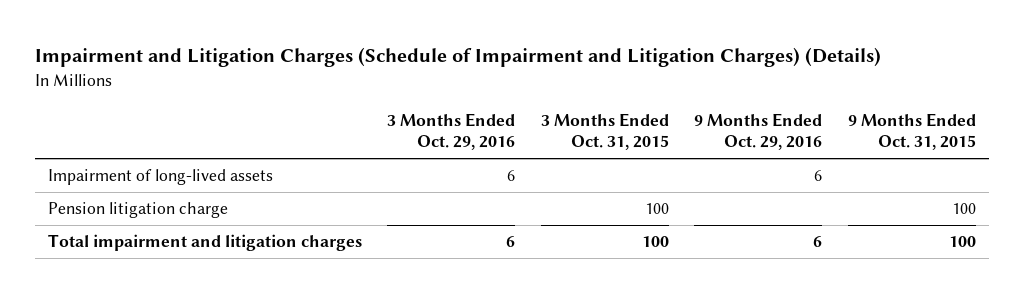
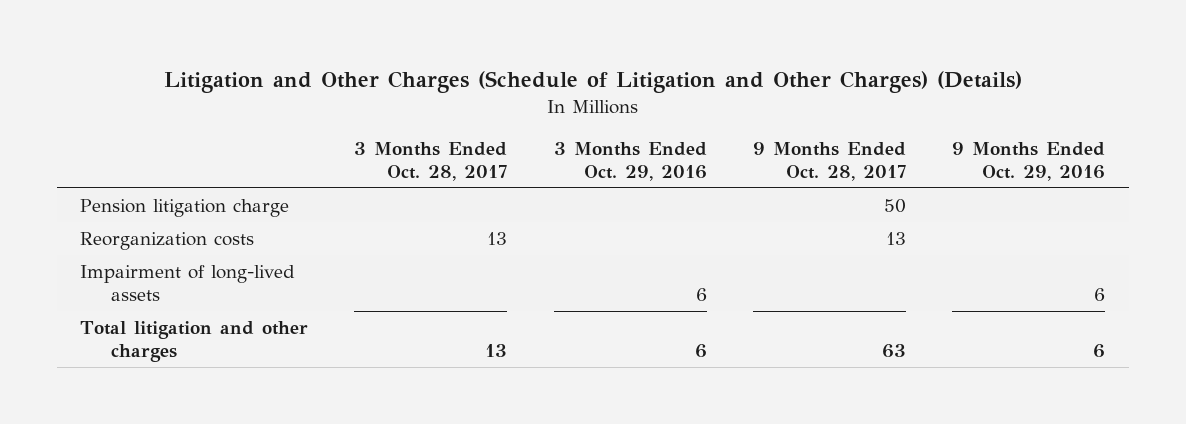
[35,47,882,68] Impairment and Litigation Charges (Schedule of Impairment and Litigation Charges) (Details) -> [163,70,1022,93] Litigation and Other Charges (Schedule of Litigation and Other Charges) (Details)
[540,113,669,151] 3 Months Ended Oct. 31, 2015 -> none
[847,113,976,151] 9 Months Ended Oct. 31, 2015 -> none
none -> [354,141,508,181] 3 Months Ended Oct. 28, 2017
none -> [753,141,907,181] 9 Months Ended Oct. 28, 2017
none -> [80,231,255,250] Reorganization costs
[47,169,273,186] Impairment of long-lived assets -> [80,264,296,302] Impairment of long-lived assets
[47,234,362,252] Total impairment and litigation charges -> [80,320,309,363] Total litigation and other charges

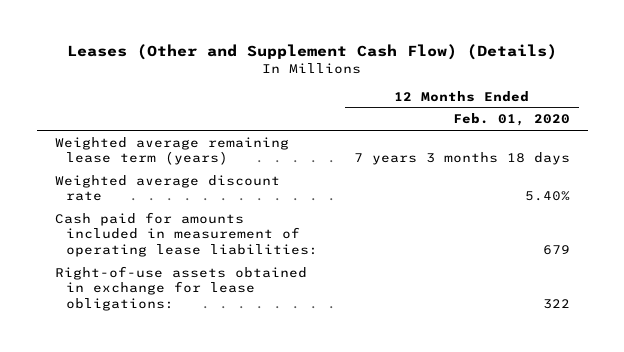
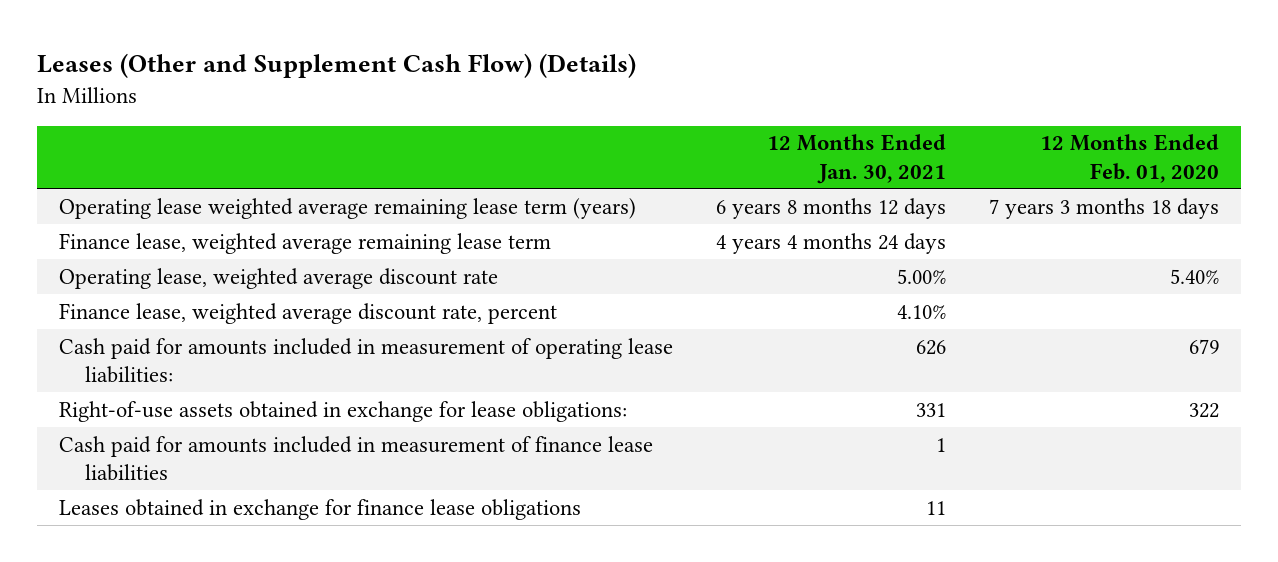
none -> [766,134,946,184] 12 Months Ended Jan. 30, 2021
[54,136,289,166] Weighted average remaining lease term (years) -> [58,197,636,219] Operating lease weighted average remaining lease term (years)
none -> [58,232,551,254] Finance lease, weighted average remaining lease term
[54,174,280,202] Weighted average discount rate -> [58,267,498,289] Operating lease, weighted average discount rate
none -> [58,302,557,324] Finance lease, weighted average discount rate, percent
none -> [58,435,653,481] Cash paid for amounts included in measurement of finance lease liabilities
none -> [58,498,581,520] Leases obtained in exchange for finance lease obligations

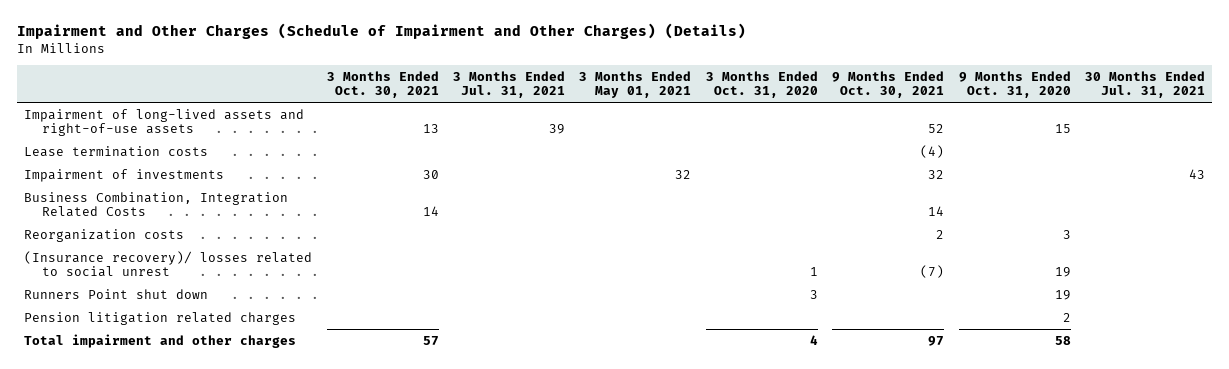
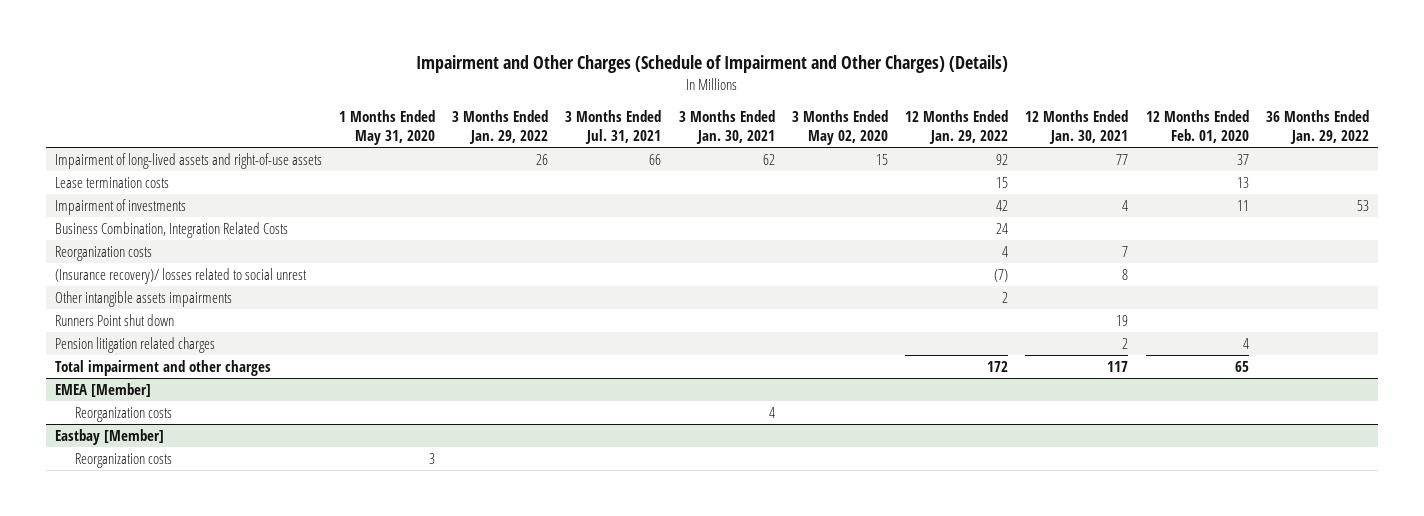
[326,70,439,99] 3 Months Ended Oct. 30, 2021 -> none
[579,70,692,99] 3 Months Ended May 01, 2021 -> none
[705,70,818,99] 3 Months Ended Oct. 31, 2020 -> none
[832,70,945,99] 9 Months Ended Oct. 30, 2021 -> none
[958,70,1071,99] 9 Months Ended Oct. 31, 2020 -> none
[1084,70,1205,99] 30 Months Ended Jul. 31, 2021 -> none
none -> [338,109,435,145] 1 Months Ended May 31, 2020
none -> [452,109,549,144] 3 Months Ended Jan. 29, 2022
none -> [678,109,775,144] 3 Months Ended Jan. 30, 2021
none -> [791,109,888,145] 3 Months Ended May 02, 2020
none -> [905,109,1009,144] 12 Months Ended Jan. 29, 2022
none -> [1025,109,1129,144] 12 Months Ended Jan. 30, 2021
none -> [1145,109,1249,143] 12 Months Ended Feb. 01, 2020
none -> [1265,109,1369,144] 36 Months Ended Jan. 29, 2022
[549,124,566,135] 39 -> [649,154,662,166] 66
none -> [54,291,232,308] Other intangible assets impairments
none -> [54,383,151,398] EMEA [Member]
none -> [75,407,173,423] Reorganization costs
none -> [54,429,164,446] Eastbay [Member]
none -> [75,453,173,469] Reorganization costs

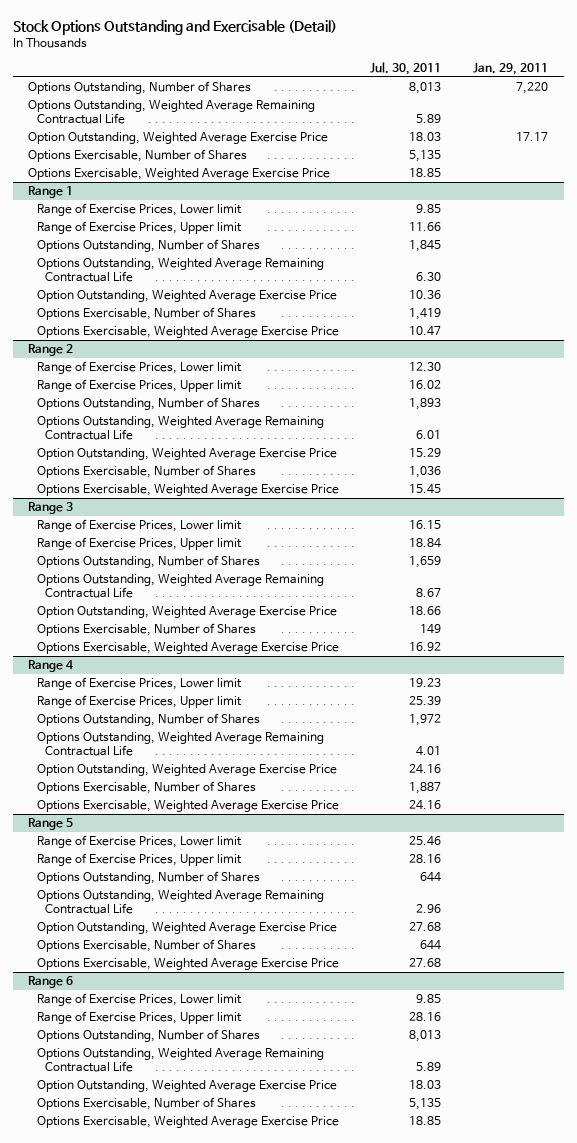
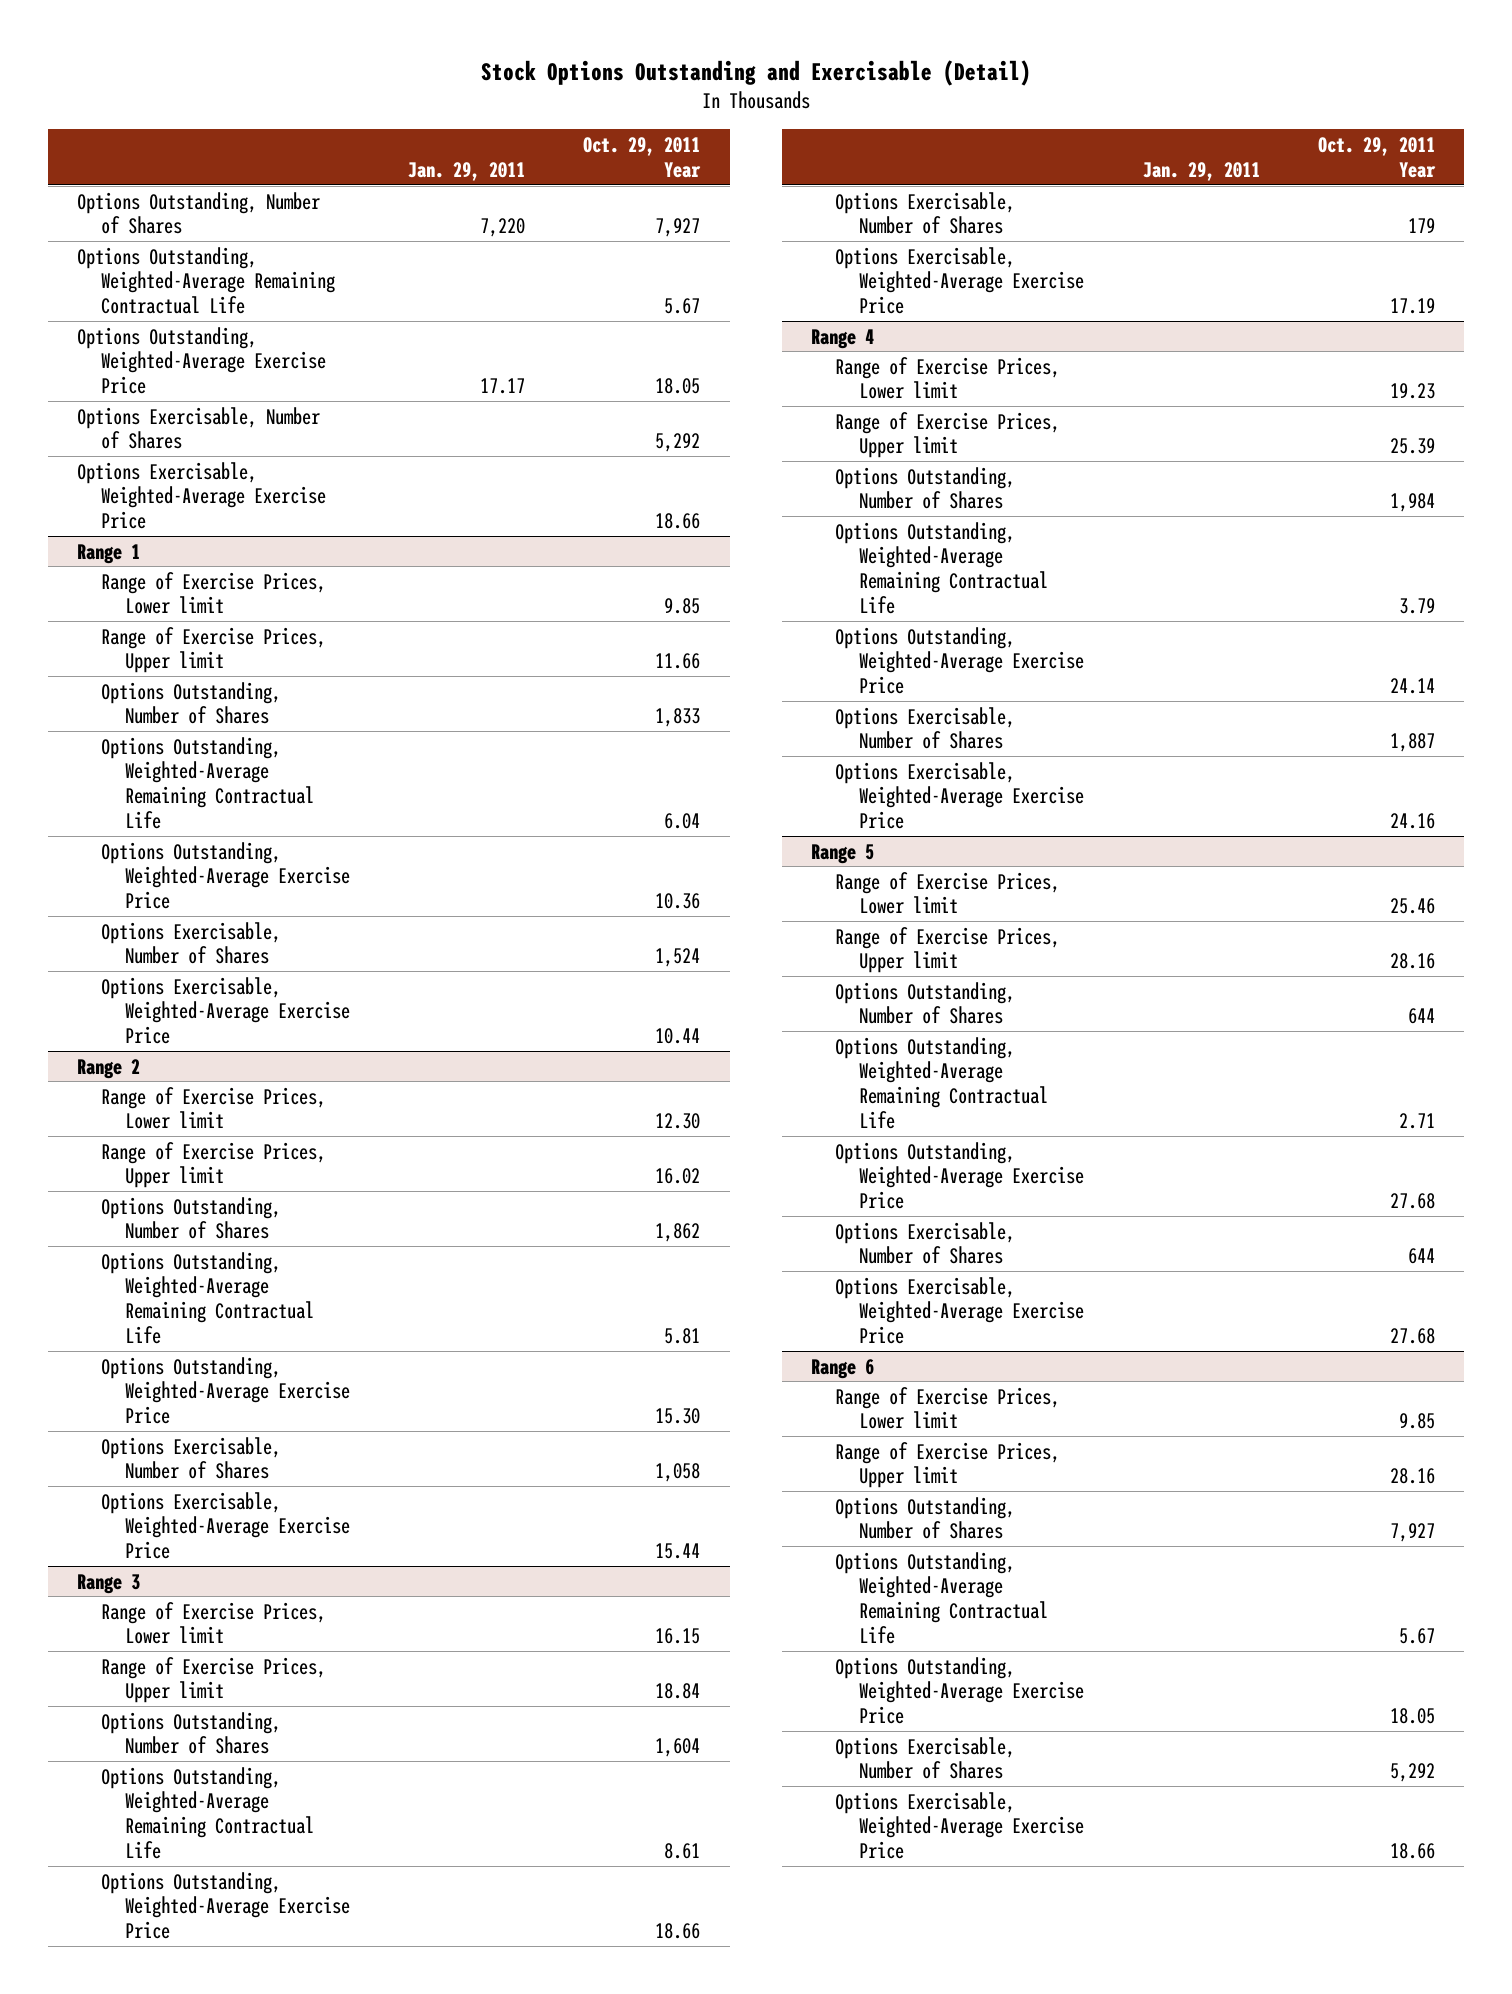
[370,61,442,75] Jul. 30, 2011 -> none
none -> [583,137,702,178] Oct. 29, 2011 Year
[28,100,316,124] Options Outstanding, Weighted Average Remaining Contractual Life -> [76,246,335,315] Options Outstanding, Weighted-Average Remaining Contractual Life
[28,132,329,145] Option Outstanding, Weighted Average Exercise Price -> [76,326,326,395] Options Outstanding, Weighted-Average Exercise Price
[28,168,331,181] Options Exercisable, Weighted Average Exercise Price -> [76,461,326,530] Options Exercisable, Weighted-Average Exercise Price
[36,258,324,282] Options Outstanding, Weighted Average Remaining Contractual Life -> [100,736,315,830] Options Outstanding, Weighted-Average Remaining Contractual Life
[36,290,337,303] Option Outstanding, Weighted Average Exercise Price -> [100,841,351,910] Options Outstanding, Weighted-Average Exercise Price
[36,326,339,339] Options Exercisable, Weighted Average Exercise Price -> [100,976,351,1045] Options Exercisable, Weighted-Average Exercise Price
[36,416,324,440] Options Outstanding, Weighted Average Remaining Contractual Life -> [100,1251,315,1345] Options Outstanding, Weighted-Average Remaining Contractual Life
[36,448,337,461] Option Outstanding, Weighted Average Exercise Price -> [100,1356,351,1425] Options Outstanding, Weighted-Average Exercise Price
[36,484,339,497] Options Exercisable, Weighted Average Exercise Price -> [100,1491,351,1560] Options Exercisable, Weighted-Average Exercise Price
[36,574,324,598] Options Outstanding, Weighted Average Remaining Contractual Life -> [100,1766,315,1860] Options Outstanding, Weighted-Average Remaining Contractual Life
[36,606,337,619] Option Outstanding, Weighted Average Exercise Price -> [100,1871,351,1940] Options Outstanding, Weighted-Average Exercise Price
[36,642,339,655] Options Exercisable, Weighted Average Exercise Price -> [835,246,1085,315] Options Exercisable, Weighted-Average Exercise Price
[36,732,324,756] Options Outstanding, Weighted Average Remaining Contractual Life -> [835,521,1049,615] Options Outstanding, Weighted-Average Remaining Contractual Life
[36,764,337,777] Option Outstanding, Weighted Average Exercise Price -> [835,626,1085,695] Options Outstanding, Weighted-Average Exercise Price
[36,800,339,813] Options Exercisable, Weighted Average Exercise Price -> [835,761,1085,830] Options Exercisable, Weighted-Average Exercise Price
[36,890,324,914] Options Outstanding, Weighted Average Remaining Contractual Life -> [835,1036,1049,1130] Options Outstanding, Weighted-Average Remaining Contractual Life
[36,922,337,935] Option Outstanding, Weighted Average Exercise Price -> [835,1141,1085,1210] Options Outstanding, Weighted-Average Exercise Price
[36,958,339,971] Options Exercisable, Weighted Average Exercise Price -> [835,1276,1085,1345] Options Exercisable, Weighted-Average Exercise Price
[36,1048,324,1072] Options Outstanding, Weighted Average Remaining Contractual Life -> [835,1551,1049,1645] Options Outstanding, Weighted-Average Remaining Contractual Life
[36,1080,337,1093] Option Outstanding, Weighted Average Exercise Price -> [835,1656,1085,1725] Options Outstanding, Weighted-Average Exercise Price
[36,1116,339,1129] Options Exercisable, Weighted Average Exercise Price -> [835,1791,1085,1860] Options Exercisable, Weighted-Average Exercise Price

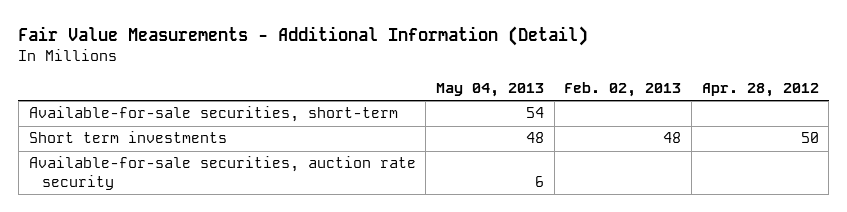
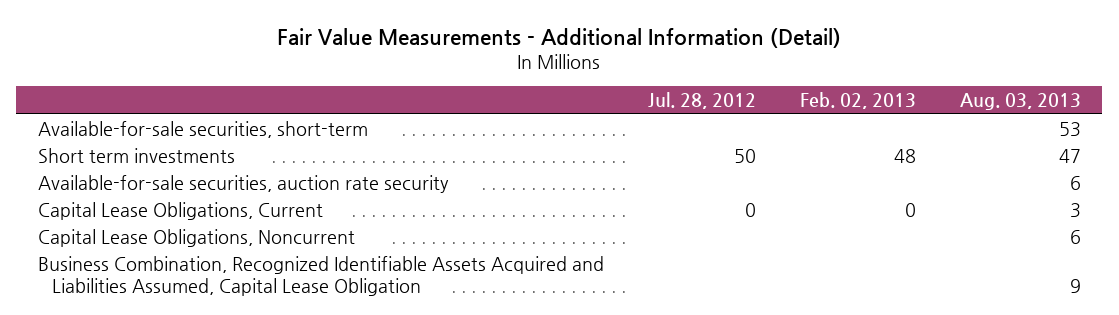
[435,83,544,98] May 04, 2013 -> none
[701,83,819,98] Apr. 28, 2012 -> none
none -> [647,92,756,110] Jul. 28, 2012
none -> [959,93,1081,111] Aug. 03, 2013
none -> [38,201,324,220] Capital Lease Obligations, Current
none -> [38,228,356,247] Capital Lease Obligations, Noncurrent
none -> [38,255,605,297] Business Combination, Recognized Identifiable Assets Acquired and Liabilities Assumed, Capital Lease Obligation

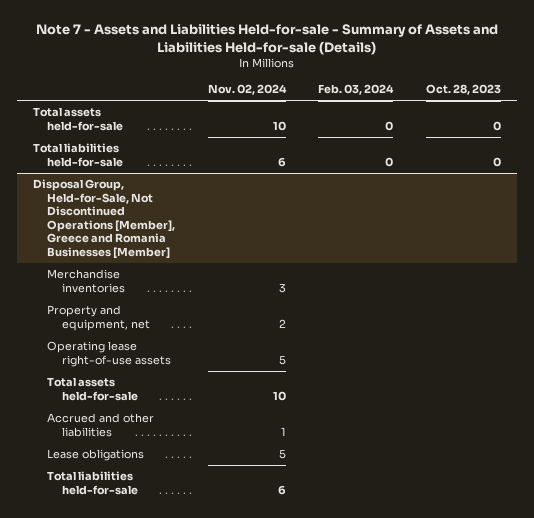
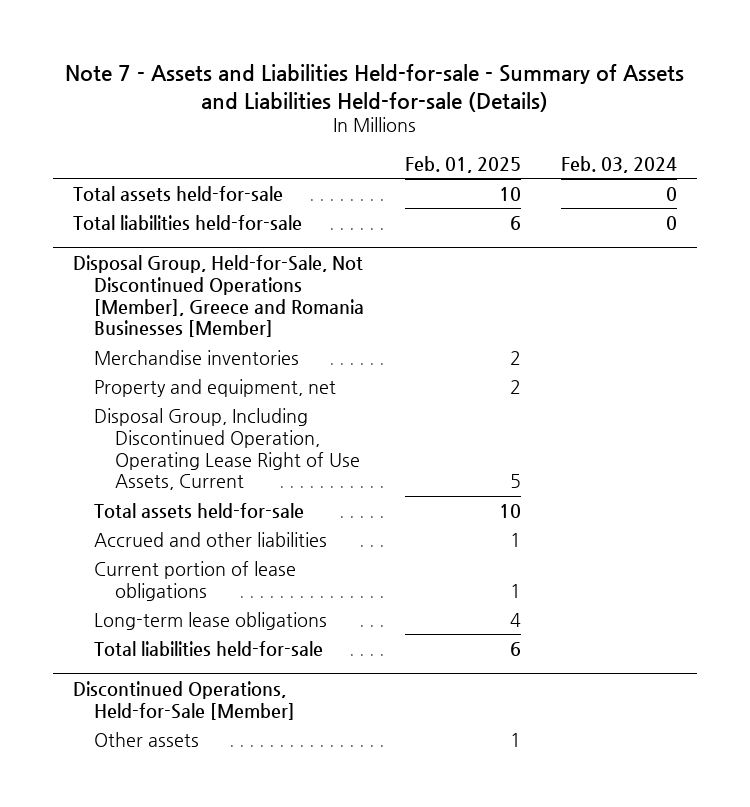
[207,84,287,96] Nov. 02, 2024 -> none
[425,84,501,96] Oct. 28, 2023 -> none
none -> [404,155,521,173] Feb. 01, 2025
[47,341,172,367] Operating lease right-of-use assets -> [94,407,361,491] Disposal Group, Including Discontinued Operation, Operating Lease Right of Use Assets, Current
[47,449,145,462] Lease obligations -> [94,560,297,601] Current portion of lease obligations
none -> [94,611,328,630] Long-term lease obligations
none -> [72,680,296,720] Discontinued Operations, Held-for-Sale [Member]
none -> [94,731,200,747] Other assets

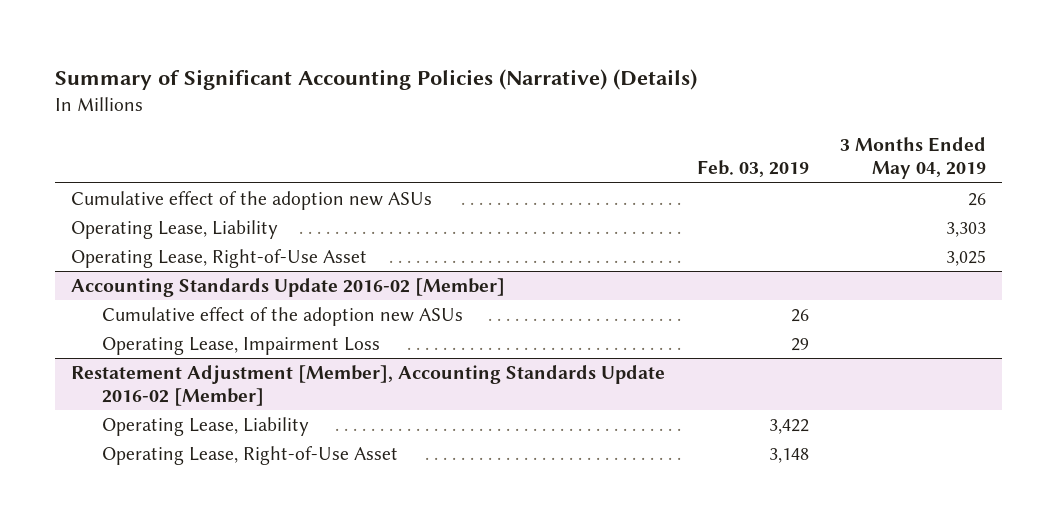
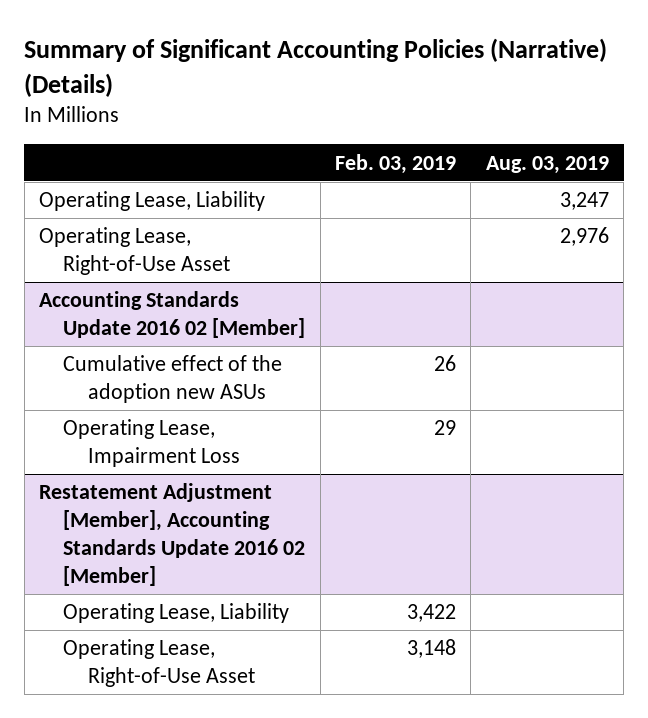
[840,136,987,180] 3 Months Ended May 04, 2019 -> none
none -> [485,155,609,174] Aug. 03, 2019
[70,190,432,210] Cumulative effect of the adoption new ASUs -> none
[70,277,505,297] Accounting Standards Update 2016-02 [Member] -> [39,291,306,339] Accounting Standards Update 2016 02 [Member]
[70,364,665,407] Restatement Adjustment [Member], Accounting Standards Update 2016-02 [Member] -> [39,483,306,587] Restatement Adjustment [Member], Accounting Standards Update 2016 02 [Member]

